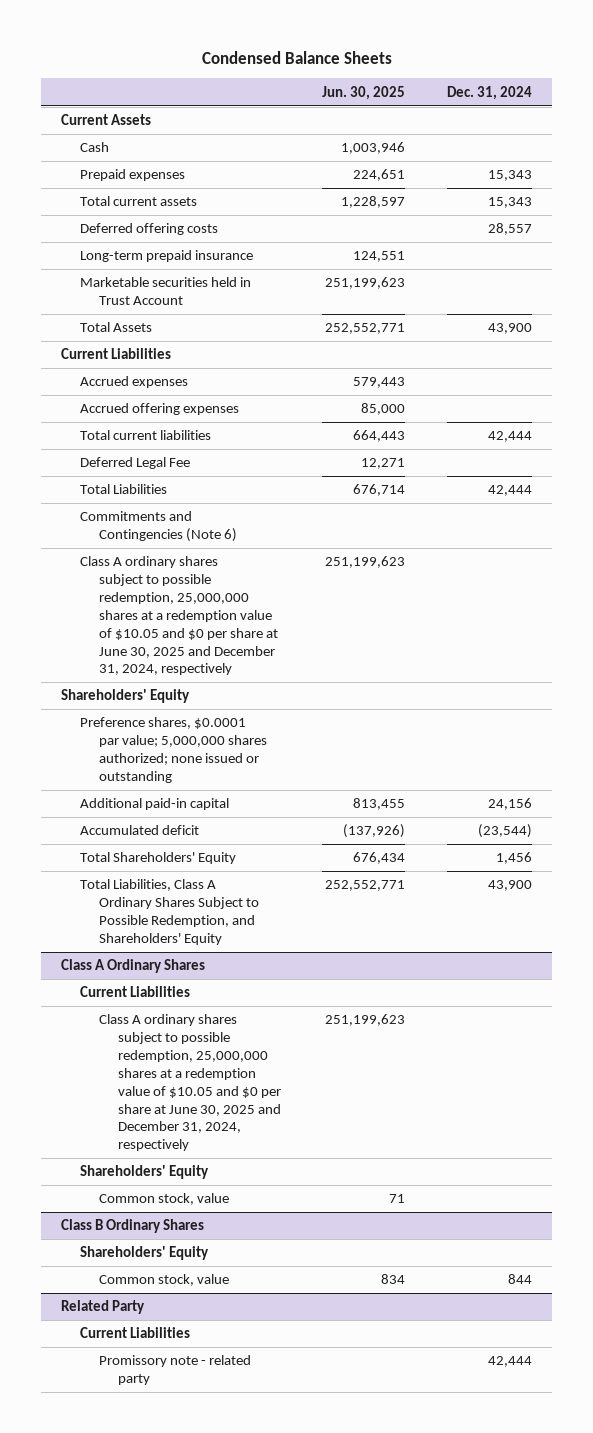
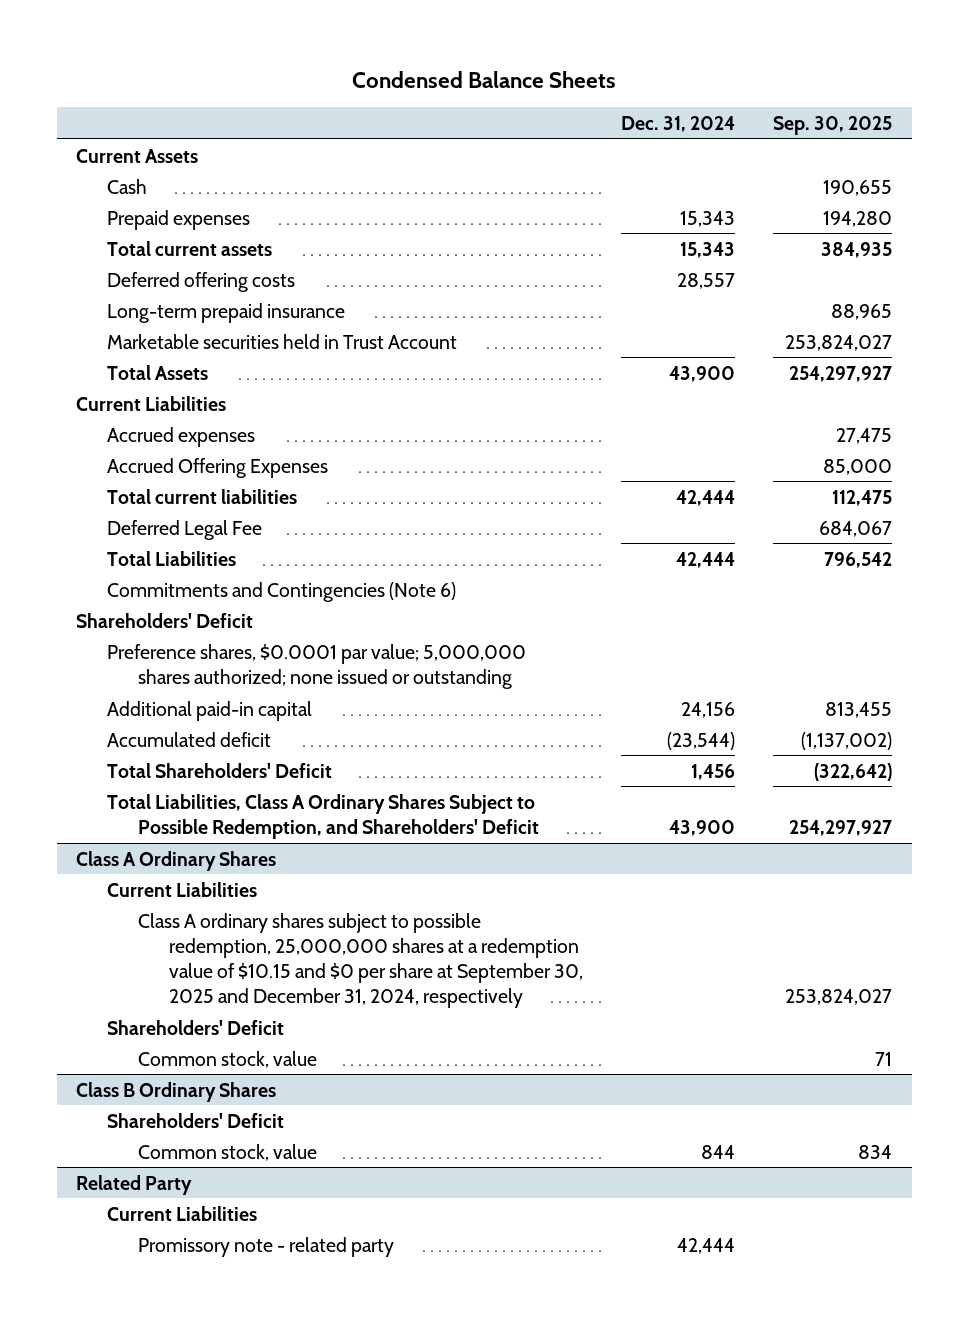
[322,85,406,100] Jun. 30, 2025 -> none
none -> [773,115,893,135] Sep. 30, 2025
[80,403,240,416] Accrued offering expenses -> [107,457,329,478] Accrued Offering Expenses
[80,556,279,676] Class A ordinary shares subject to possible redemption, 25,000,000 shares at a redemption value of $10.05 and $0 per share at June 30, 2025 and December 31, 2024, respectively -> none
[61,689,191,704] Shareholders' Equity -> [76,612,254,628] Shareholders' Deficit
[80,852,237,865] Total Shareholders' Equity -> [107,762,333,778] Total Shareholders' Deficit
[80,879,260,945] Total Liabilities, Class A Ordinary Shares Subject to Possible Redemption, and Shareholders' Equity -> [107,793,540,839] Total Liabilities, Class A Ordinary Shares Subject to Possible Redemption, and Shareholders' Deficit
[99,1014,282,1152] Class A ordinary shares subject to possible redemption, 25,000,000 shares at a redemption value of $10.05 and $0 per share at June 30, 2025 and December 31, 2024, respectively -> [138,912,584,1008] Class A ordinary shares subject to possible redemption, 25,000,000 shares at a redemption value of $10.15 and $0 per share at September 30, 2025 and December 31, 2024, respectively
[80,1165,210,1180] Shareholders' Equity -> [107,1019,285,1035] Shareholders' Deficit
[80,1246,210,1261] Shareholders' Equity -> [107,1112,285,1128] Shareholders' Deficit

